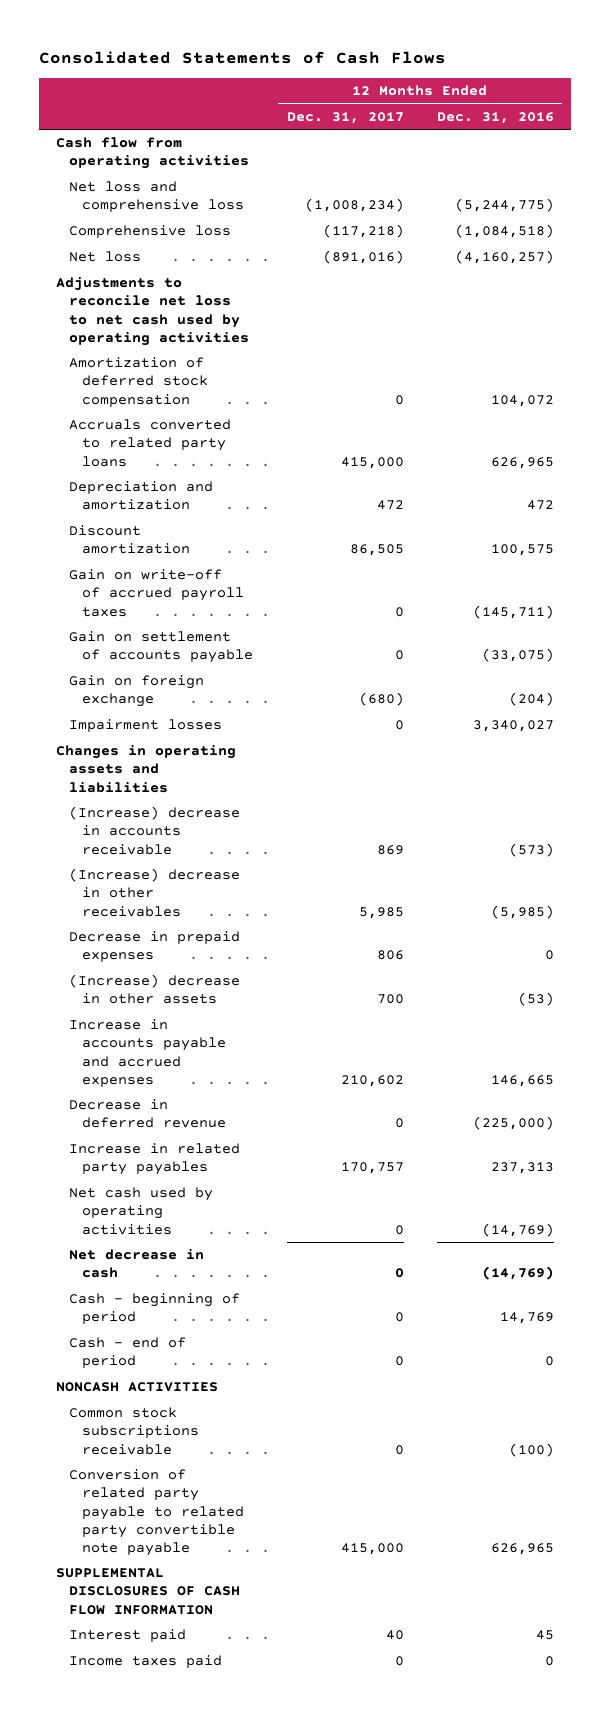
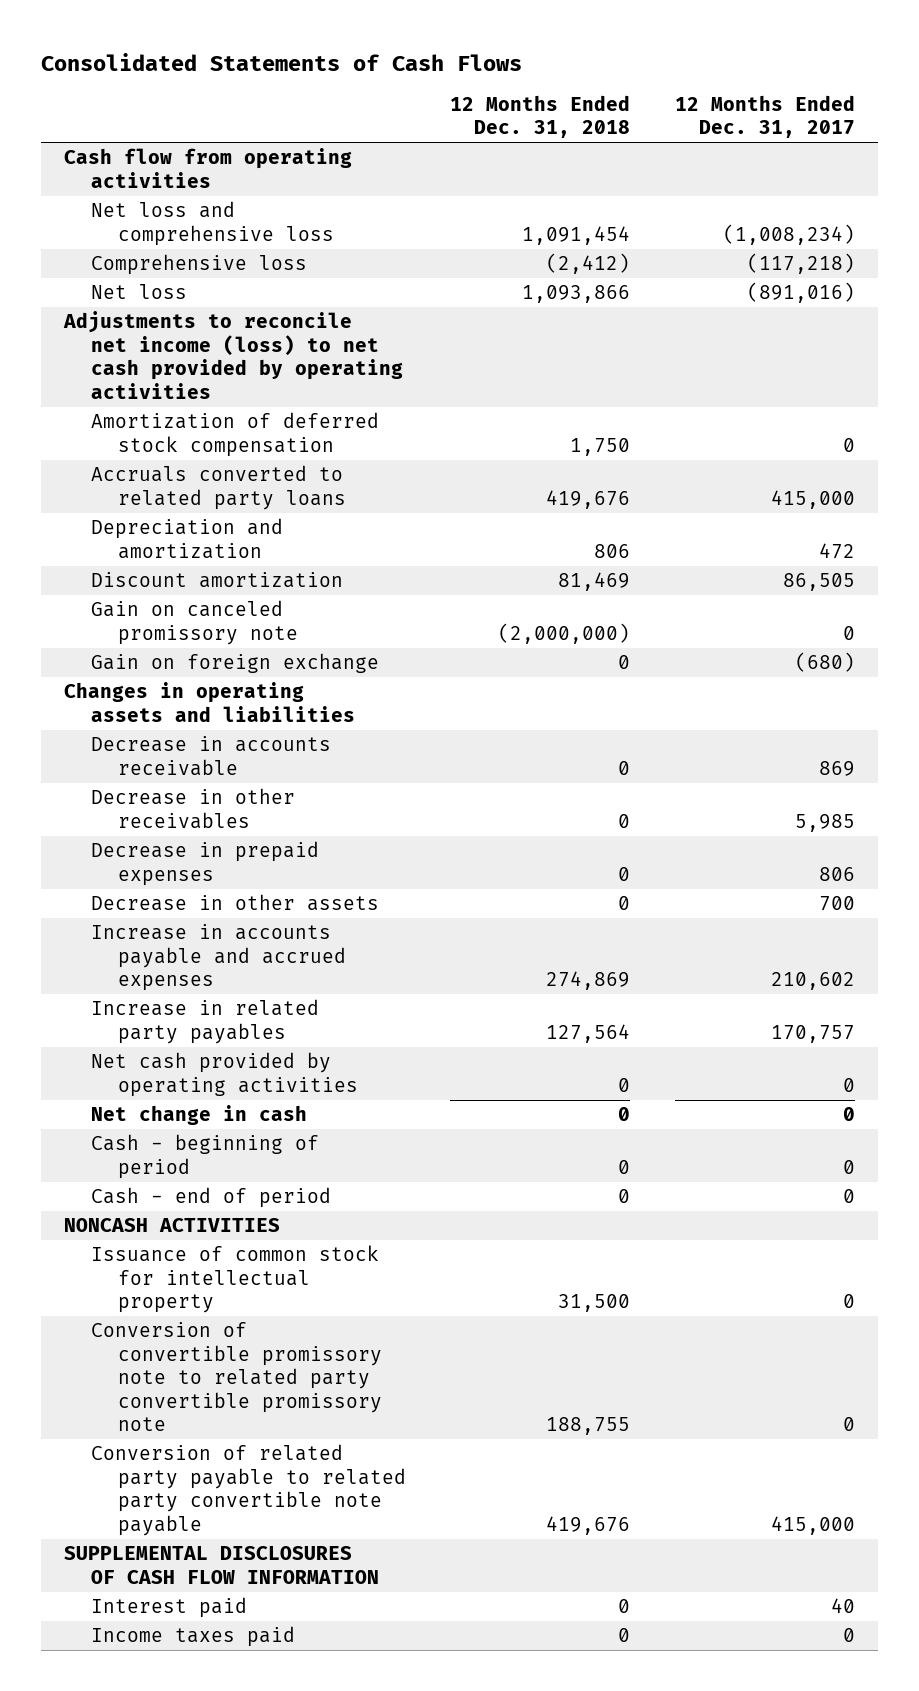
[436,111,554,124] Dec. 31, 2016 -> none
none -> [450,94,631,139] 12 Months Ended Dec. 31, 2018
[55,277,250,346] Adjustments to reconcile net loss to net cash used by operating activities -> [62,311,403,399] Adjustments to reconcile net income (loss) to net cash provided by operating activities
[69,569,245,617] Gain on write-off of accrued payroll taxes -> none
[69,631,254,664] Gain on settlement of accounts payable -> none
none -> [90,600,298,645] Gain on canceled promissory note
[69,719,223,733] Impairment losses -> none
[69,806,241,855] (Increase) decrease in accounts receivable -> [90,736,331,776] Decrease in accounts receivable
[69,868,241,917] (Increase) decrease in other receivables -> [90,788,295,829] Decrease in other receivables
[69,974,241,1005] (Increase) decrease in other assets -> [90,894,379,912] Decrease in other assets
[69,1099,227,1129] Decrease in deferred revenue -> none
[69,1187,214,1235] Net cash used by operating activities -> [90,1052,358,1097] Net cash provided by operating activities
[69,1249,205,1279] Net decrease in cash -> [90,1105,307,1126] Net change in cash
[69,1407,200,1455] Common stock subscriptions receivable -> none
none -> [90,1245,379,1314] Issuance of common stock for intellectual property
none -> [90,1322,382,1432] Conversion of convertible promissory note to related party convertible promissory note

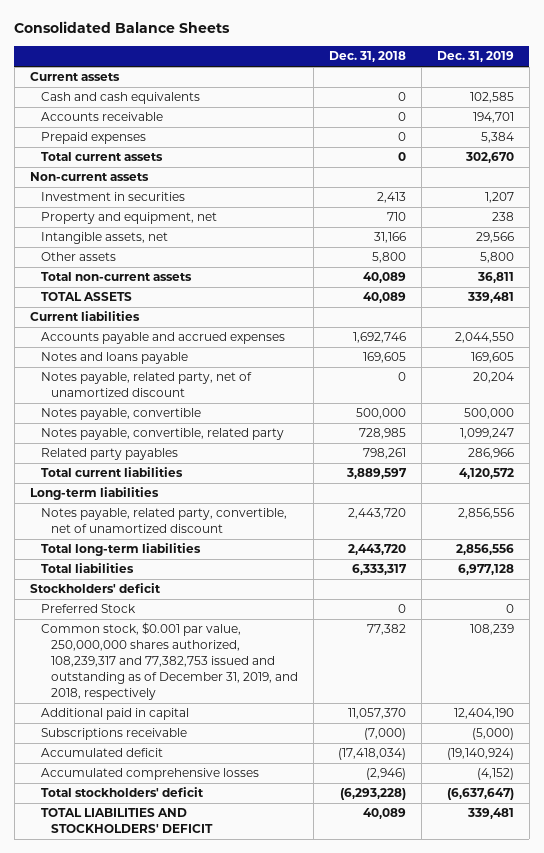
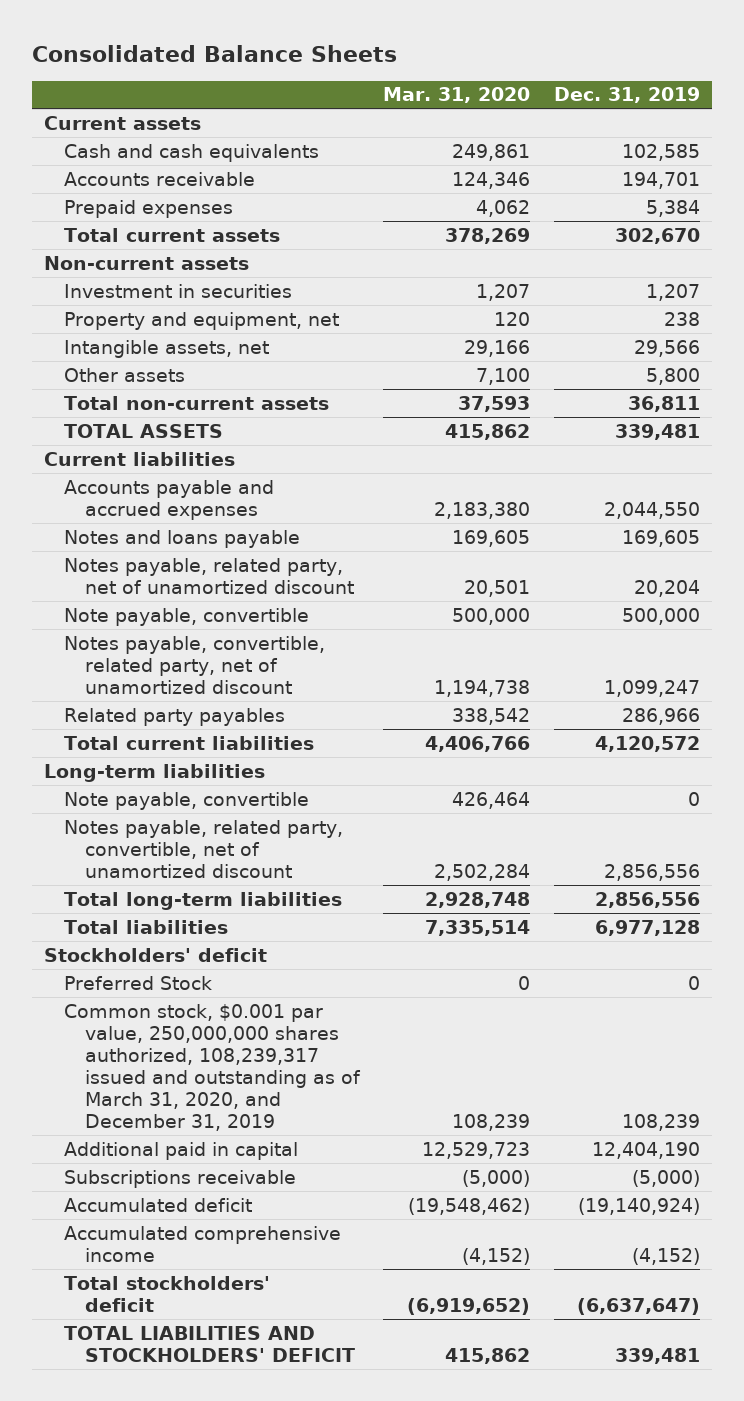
[329,51,407,63] Dec. 31, 2018 -> none
none -> [383,87,531,104] Mar. 31, 2020
[40,408,201,421] Notes payable, convertible -> [64,607,310,626] Note payable, convertible
[40,428,284,441] Notes payable, convertible, related party -> [64,635,326,694] Notes payable, convertible, related party, net of unamortized discount
none -> [64,791,310,810] Note payable, convertible
[40,622,299,700] Common stock, $0.001 par value, 250,000,000 shares authorized, 108,239,317 and 77,382,753 issued and outstanding as of December 31, 2019, and 2018, respectively -> [64,1003,361,1131] Common stock, $0.001 par value, 250,000,000 shares authorized, 108,239,317 issued and outstanding as of March 31, 2020, and December 31, 2019
[40,768,259,781] Accumulated comprehensive losses -> [64,1225,342,1262] Accumulated comprehensive income

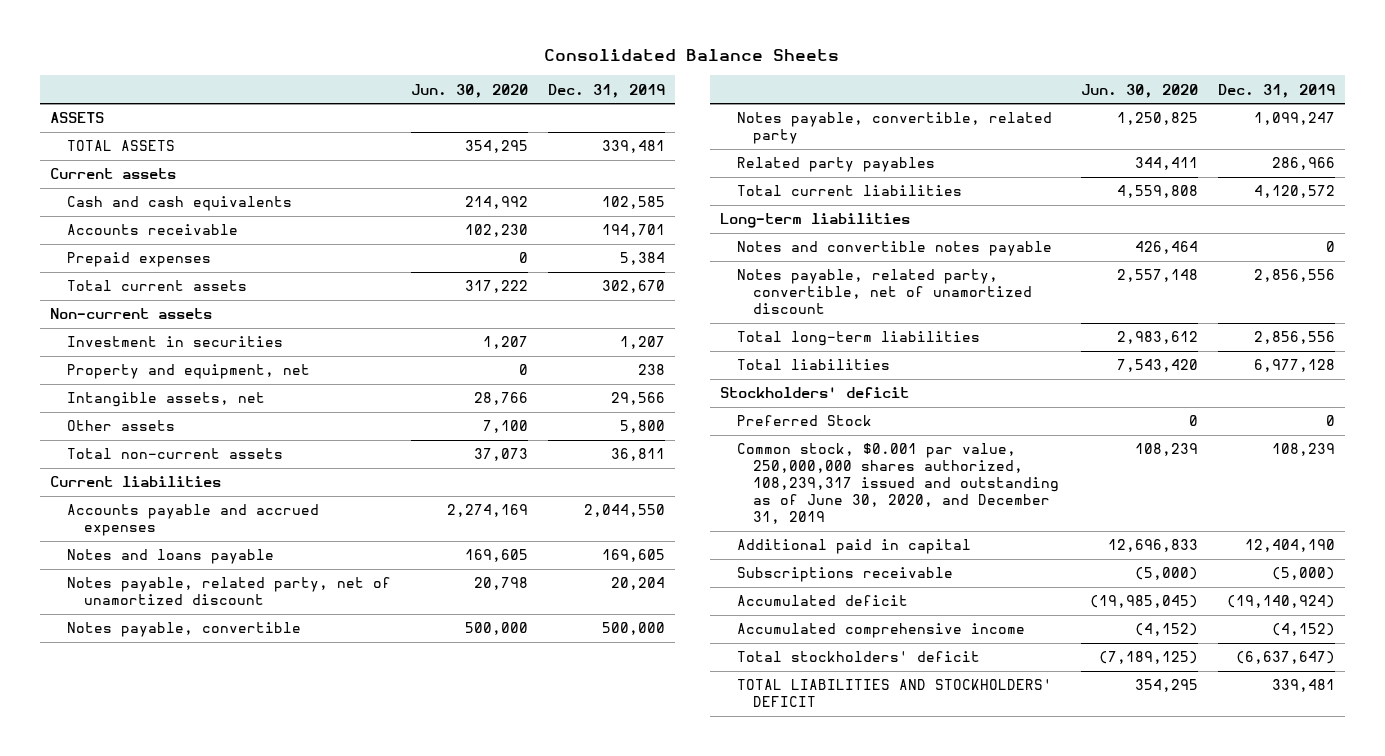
[383,87,531,104] Mar. 31, 2020 -> none
none -> [410,83,528,98] Jun. 30, 2020
none -> [49,112,104,124] ASSETS
[64,423,224,438] TOTAL ASSETS -> [66,140,175,152] TOTAL ASSETS
[64,607,310,626] Note payable, convertible -> [66,622,301,638] Notes payable, convertible
[64,635,326,694] Notes payable, convertible, related party, net of unamortized discount -> [736,112,1052,145] Notes payable, convertible, related party
[64,791,310,810] Note payable, convertible -> none
none -> [736,241,1052,257] Notes and convertible notes payable
[64,1003,361,1131] Common stock, $0.001 par value, 250,000,000 shares authorized, 108,239,317 issued and outstanding as of March 31, 2020, and December 31, 2019 -> [736,443,1060,525] Common stock, $0.001 par value, 250,000,000 shares authorized, 108,239,317 issued and outstanding as of June 30, 2020, and December 31, 2019

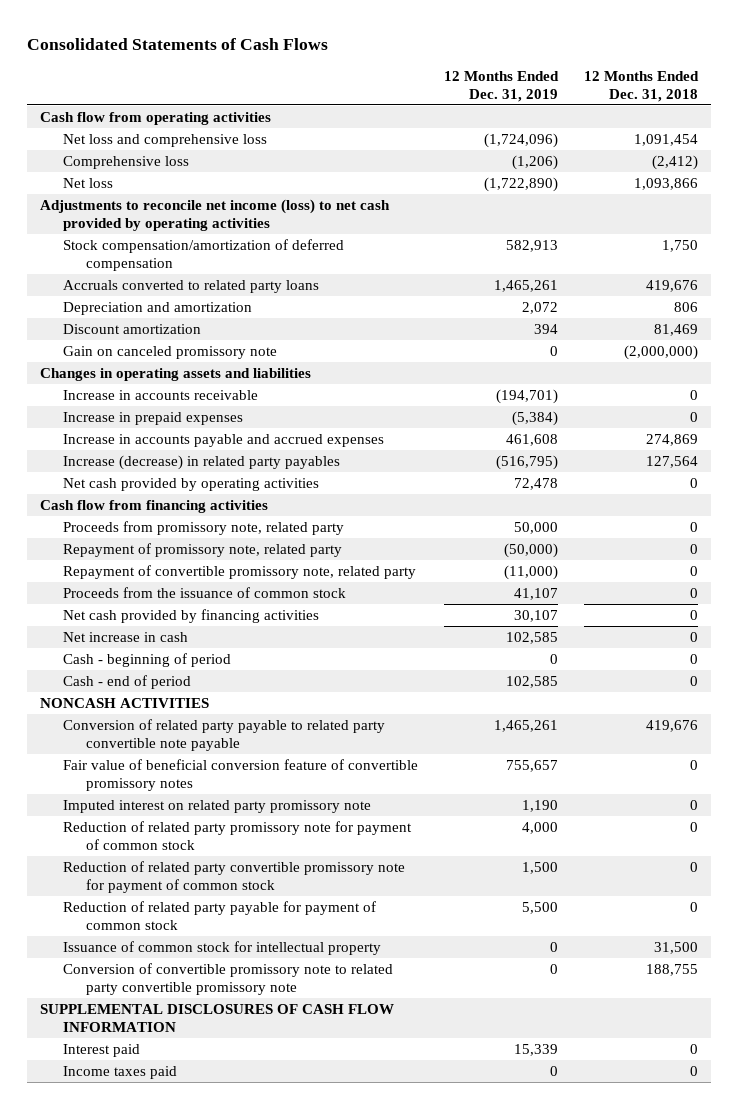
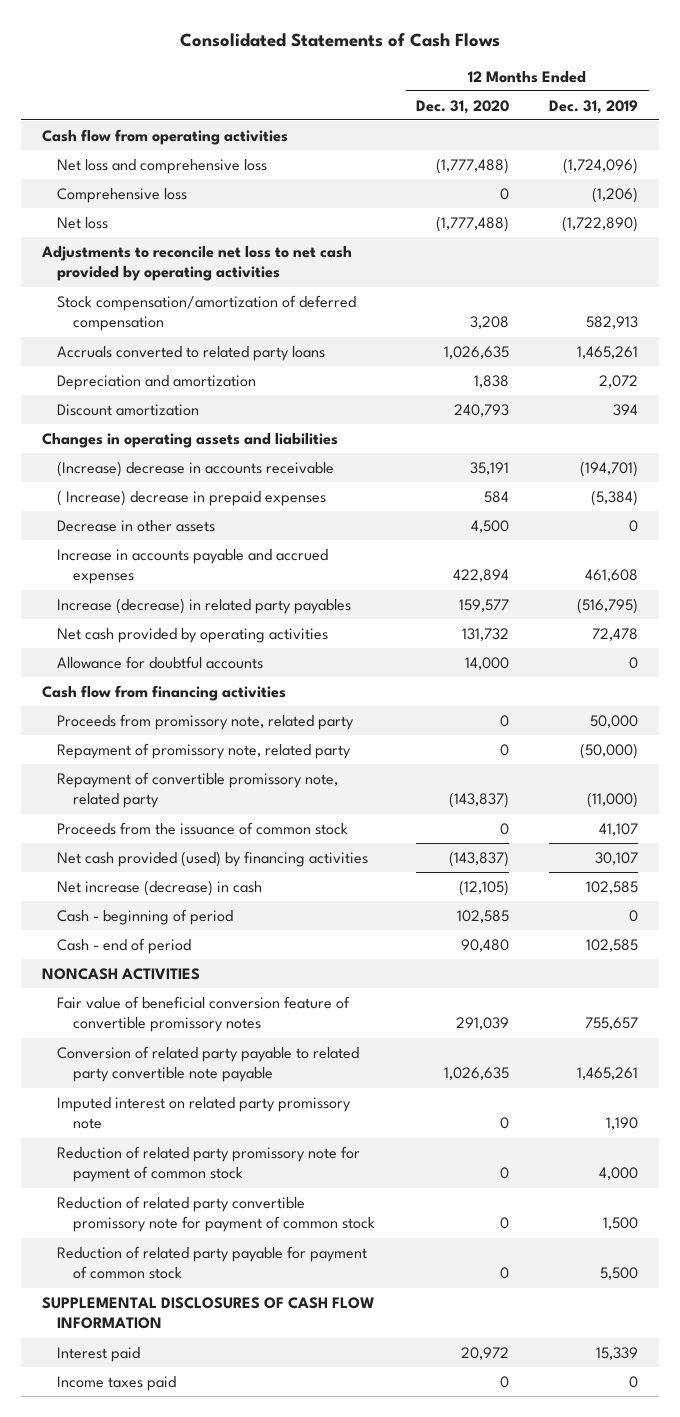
[583,70,699,102] 12 Months Ended Dec. 31, 2018 -> none
none -> [415,99,509,114] Dec. 31, 2020
[39,198,390,231] Adjustments to reconcile net income (loss) to net cash provided by operating activities -> [40,245,352,282] Adjustments to reconcile net loss to net cash provided by operating activities
[62,345,277,359] Gain on canceled promissory note -> none
[62,389,258,400] Increase in accounts receivable -> [57,460,335,477] (Increase) decrease in accounts receivable
[62,411,243,425] Increase in prepaid expenses -> [57,489,327,506] ( Increase) decrease in prepaid expenses
none -> [57,519,216,532] Decrease in other assets
none -> [57,655,264,669] Allowance for doubtful accounts
[62,608,319,623] Net cash provided by financing activities -> [57,850,369,867] Net cash provided (used) by financing activities
[62,631,188,642] Net increase in cash -> [57,879,263,896] Net increase (decrease) in cash
[62,718,385,751] Conversion of related party payable to related party convertible note payable -> [57,1045,360,1083] Conversion of related party payable to related party convertible note payable
[62,940,381,955] Issuance of common stock for intellectual property -> none
[62,962,393,995] Conversion of convertible promissory note to related party convertible promissory note -> none

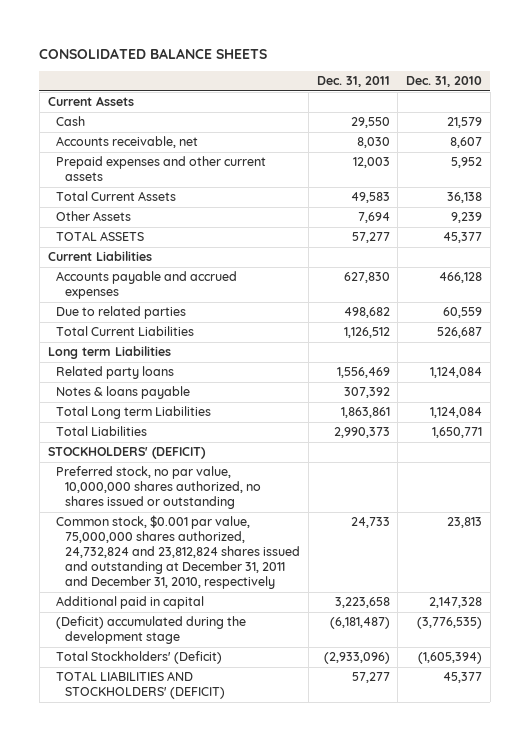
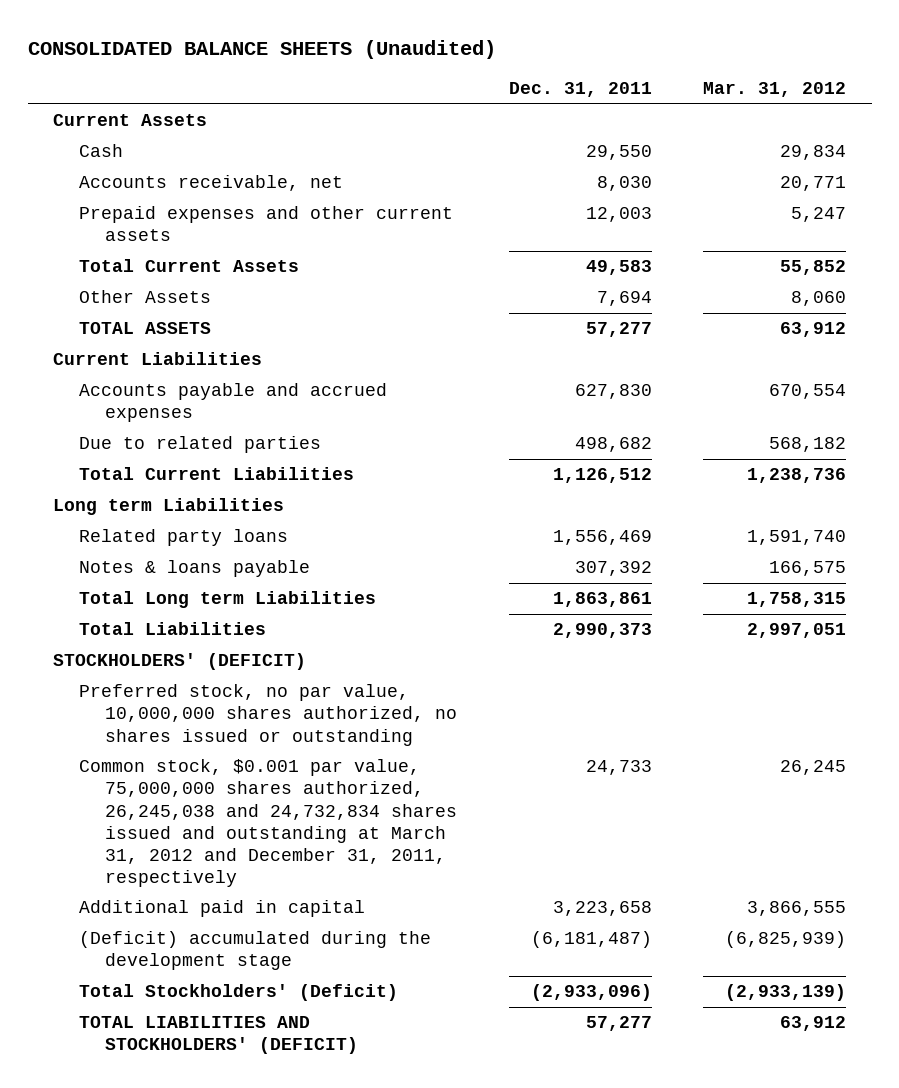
[39,47,268,59] CONSOLIDATED BALANCE SHEETS -> [27,40,496,60] CONSOLIDATED BALANCE SHEETS (Unaudited)
[406,76,483,88] Dec. 31, 2010 -> none
none -> [702,82,846,98] Mar. 31, 2012
[56,515,301,590] Common stock, $0.001 par value, 75,000,000 shares authorized, 24,732,824 and 23,812,824 shares issued and outstanding at December 31, 2011 and December 31, 2010, respectively -> [79,759,458,887] Common stock, $0.001 par value, 75,000,000 shares authorized, 26,245,038 and 24,732,834 shares issued and outstanding at March 31, 2012 and December 31, 2011, respectively

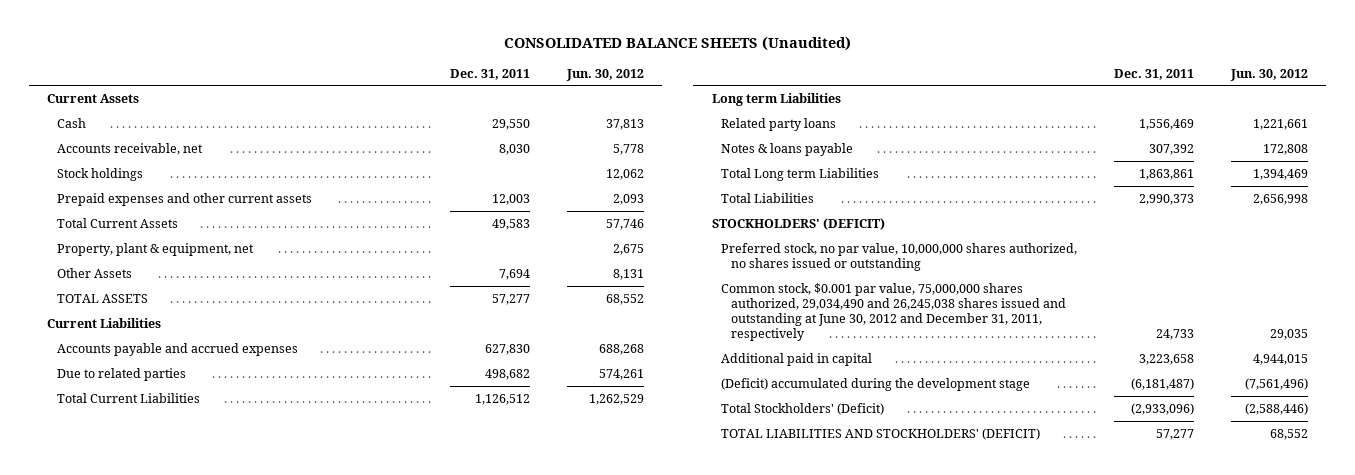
[702,82,846,98] Mar. 31, 2012 -> none
none -> [565,68,644,81] Jun. 30, 2012
none -> [57,167,144,181] Stock holdings
none -> [57,242,255,256] Property, plant & equipment, net
[79,759,458,887] Common stock, $0.001 par value, 75,000,000 shares authorized, 26,245,038 and 24,732,834 shares issued and outstanding at March 31, 2012 and December 31, 2011, respectively -> [721,282,1067,341] Common stock, $0.001 par value, 75,000,000 shares authorized, 29,034,490 and 26,245,038 shares issued and outstanding at June 30, 2012 and December 31, 2011, respectively

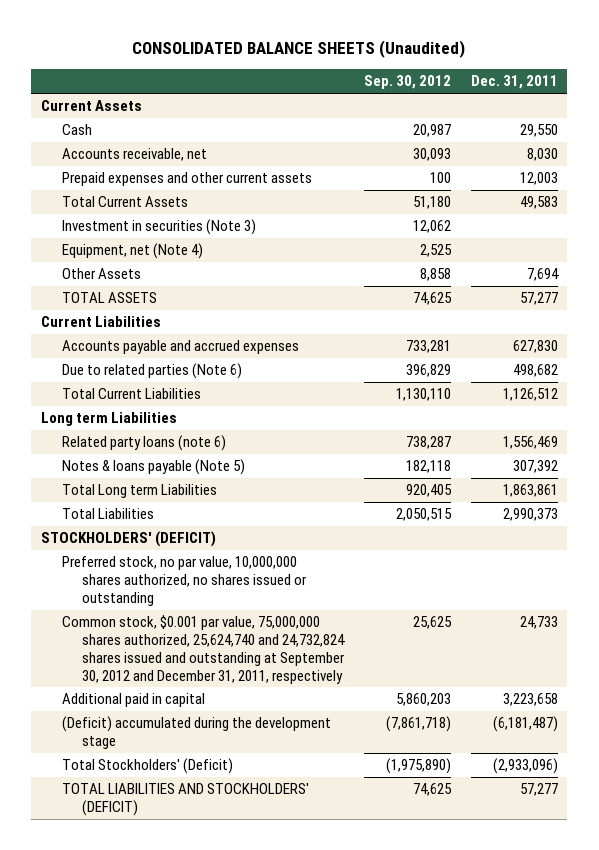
[565,68,644,81] Jun. 30, 2012 -> none
none -> [363,75,451,90] Sep. 30, 2012
[57,167,144,181] Stock holdings -> none
none -> [61,219,256,236] Investment in securities (Note 3)
[57,242,255,256] Property, plant & equipment, net -> [61,243,203,260] Equipment, net (Note 4)
[57,367,187,381] Due to related parties -> [61,363,242,380] Due to related parties (Note 6)
[721,117,837,131] Related party loans -> [61,435,226,452] Related party loans (note 6)
[721,142,854,156] Notes & loans payable -> [61,459,245,476] Notes & loans payable (Note 5)
[721,282,1067,341] Common stock, $0.001 par value, 75,000,000 shares authorized, 29,034,490 and 26,245,038 shares issued and outstanding at June 30, 2012 and December 31, 2011, respectively -> [61,615,346,684] Common stock, $0.001 par value, 75,000,000 shares authorized, 25,624,740 and 24,732,824 shares issued and outstanding at September 30, 2012 and December 31, 2011, respectively

